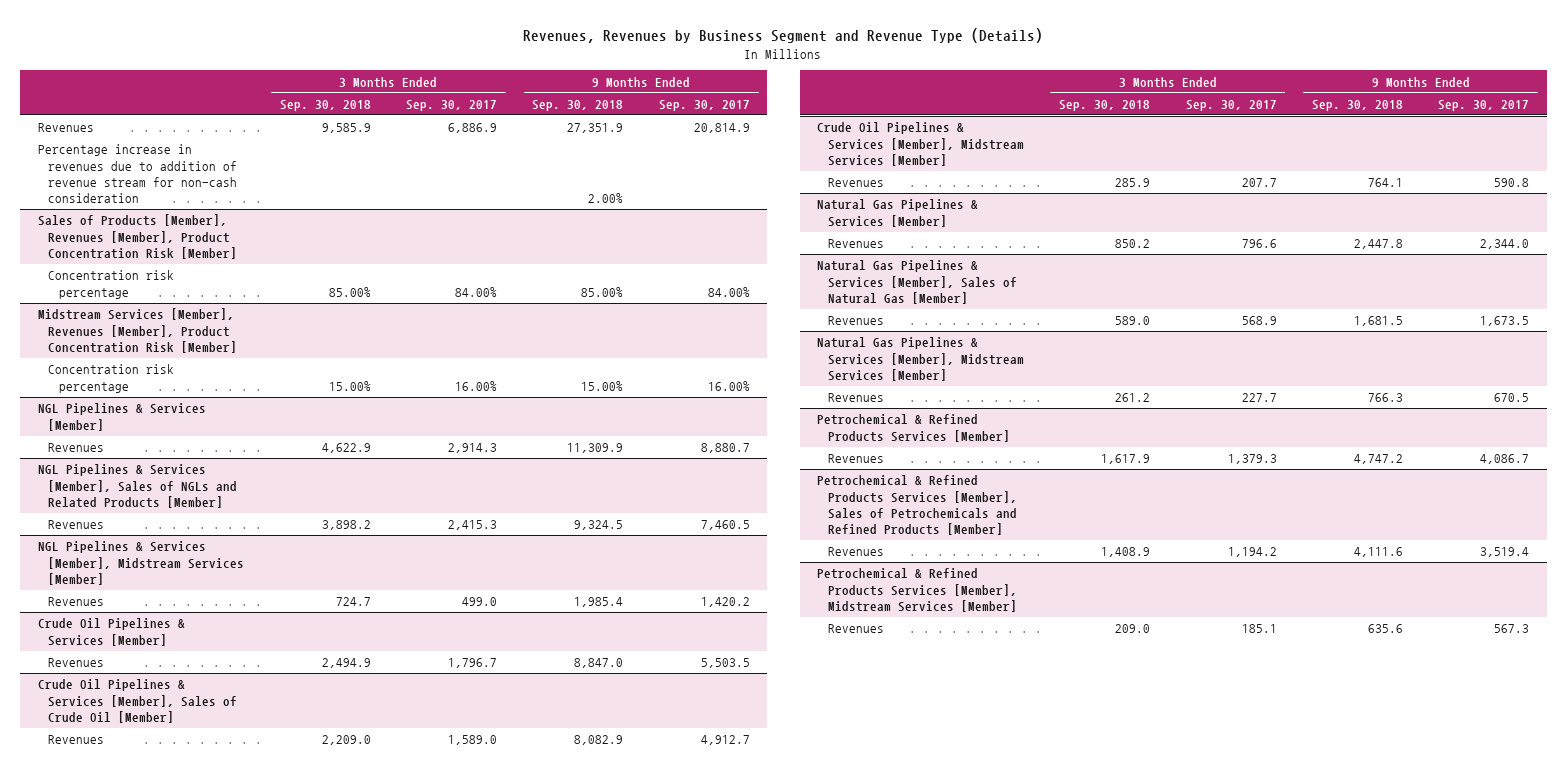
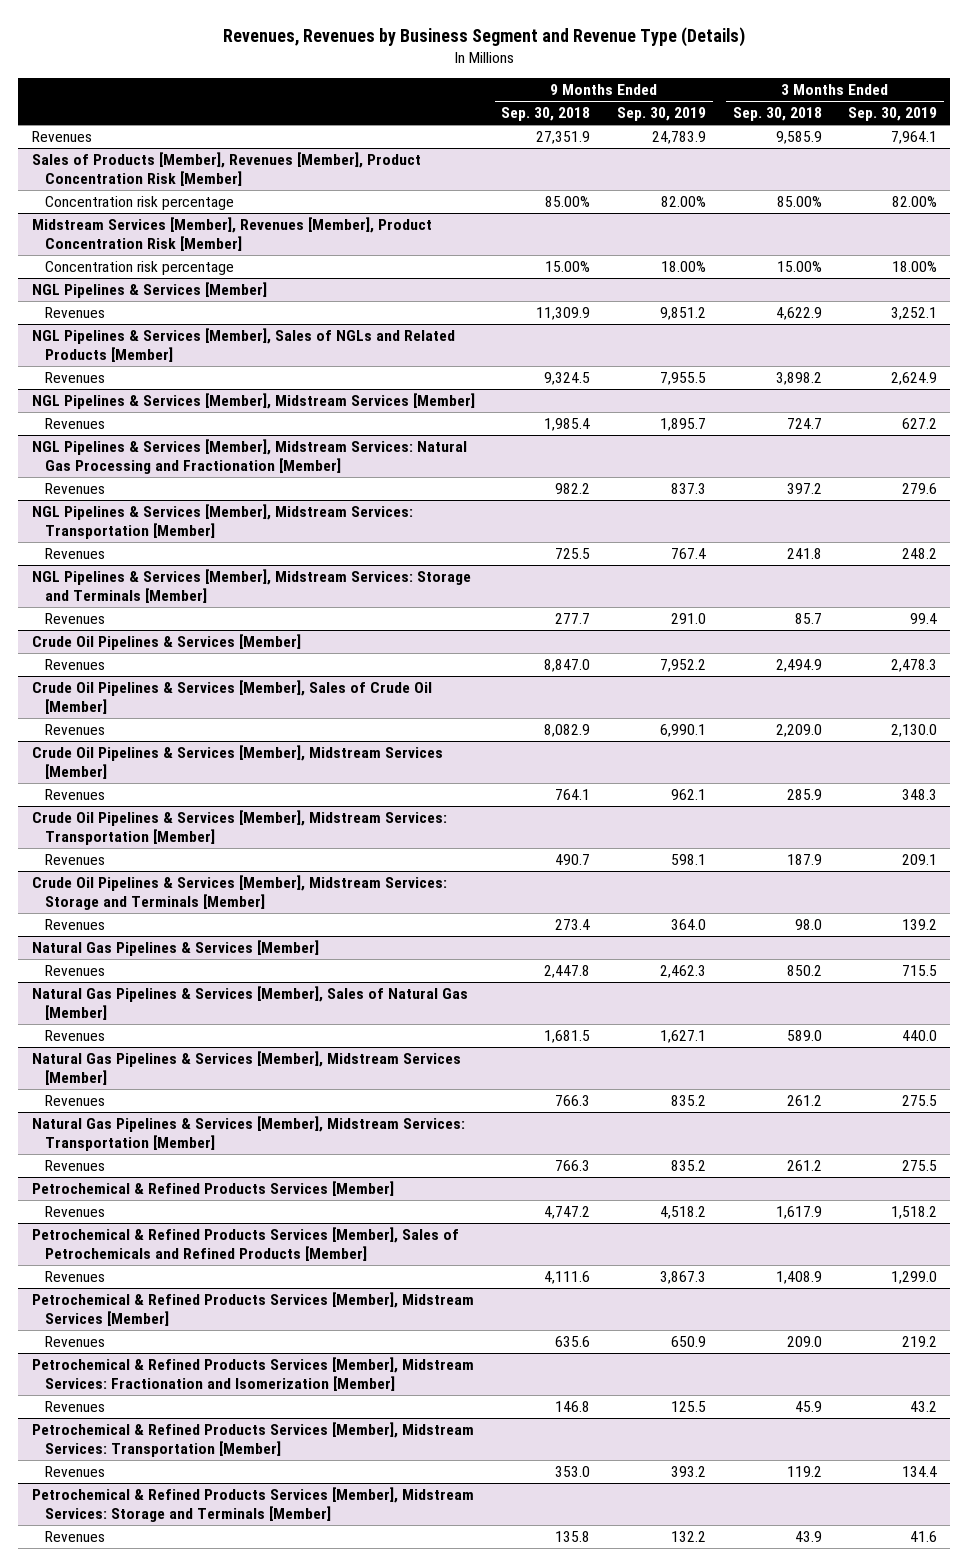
[406,99,498,111] Sep. 30, 2017 -> none
[658,99,750,111] Sep. 30, 2017 -> none
none -> [616,107,706,122] Sep. 30, 2019
none -> [848,107,938,122] Sep. 30, 2019
[37,144,238,204] Percentage increase in revenues due to addition of revenue stream for non-cash consideration -> none
none -> [31,438,467,474] NGL Pipelines & Services [Member], Midstream Services: Natural Gas Processing and Fractionation [Member]
none -> [44,482,105,494] Revenues
none -> [31,503,413,539] NGL Pipelines & Services [Member], Midstream Services: Transportation [Member]
none -> [44,547,105,559] Revenues
none -> [31,568,471,603] NGL Pipelines & Services [Member], Midstream Services: Storage and Terminals [Member]
none -> [44,612,105,624] Revenues
none -> [31,809,447,845] Crude Oil Pipelines & Services [Member], Midstream Services: Transportation [Member]
none -> [44,853,105,865] Revenues
none -> [31,874,447,910] Crude Oil Pipelines & Services [Member], Midstream Services: Storage and Terminals [Member]
none -> [44,918,105,930] Revenues
none -> [31,1115,465,1151] Natural Gas Pipelines & Services [Member], Midstream Services: Transportation [Member]
none -> [44,1159,105,1171] Revenues
none -> [31,1356,474,1391] Petrochemical & Refined Products Services [Member], Midstream Services: Fractionation and Isomerization [Member]
none -> [44,1400,105,1412] Revenues
none -> [31,1421,474,1457] Petrochemical & Refined Products Services [Member], Midstream Services: Transportation [Member]
none -> [44,1465,105,1477] Revenues
none -> [31,1486,474,1522] Petrochemical & Refined Products Services [Member], Midstream Services: Storage and Terminals [Member]
none -> [44,1530,105,1542] Revenues

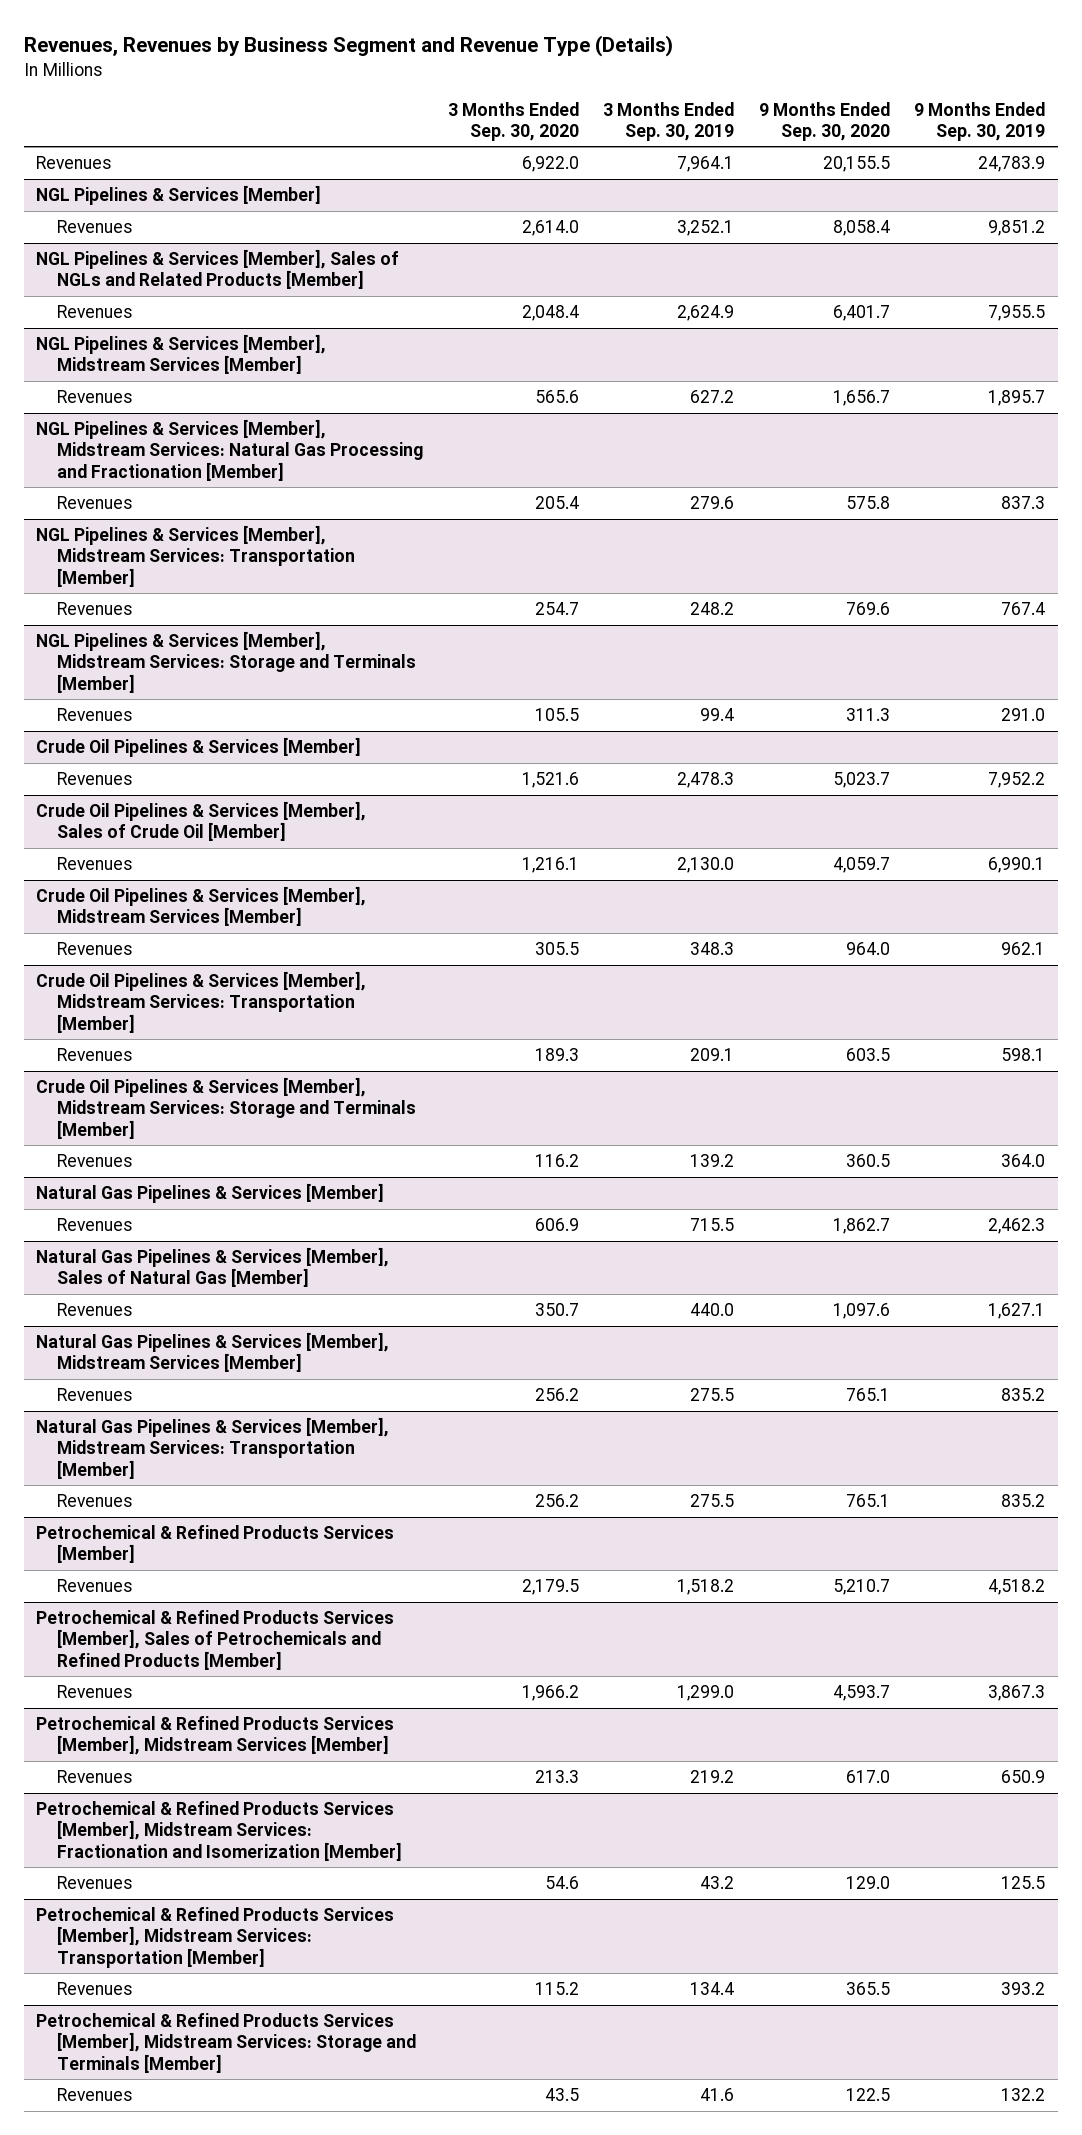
[501,107,591,122] Sep. 30, 2018 -> none
[732,107,822,122] Sep. 30, 2018 -> none
none -> [447,101,579,141] 3 Months Ended Sep. 30, 2020
none -> [758,101,890,141] 9 Months Ended Sep. 30, 2020
[31,151,421,186] Sales of Products [Member], Revenues [Member], Product Concentration Risk [Member] -> none
[44,195,234,210] Concentration risk percentage -> none
[31,216,432,251] Midstream Services [Member], Revenues [Member], Product Concentration Risk [Member] -> none
[44,260,234,275] Concentration risk percentage -> none

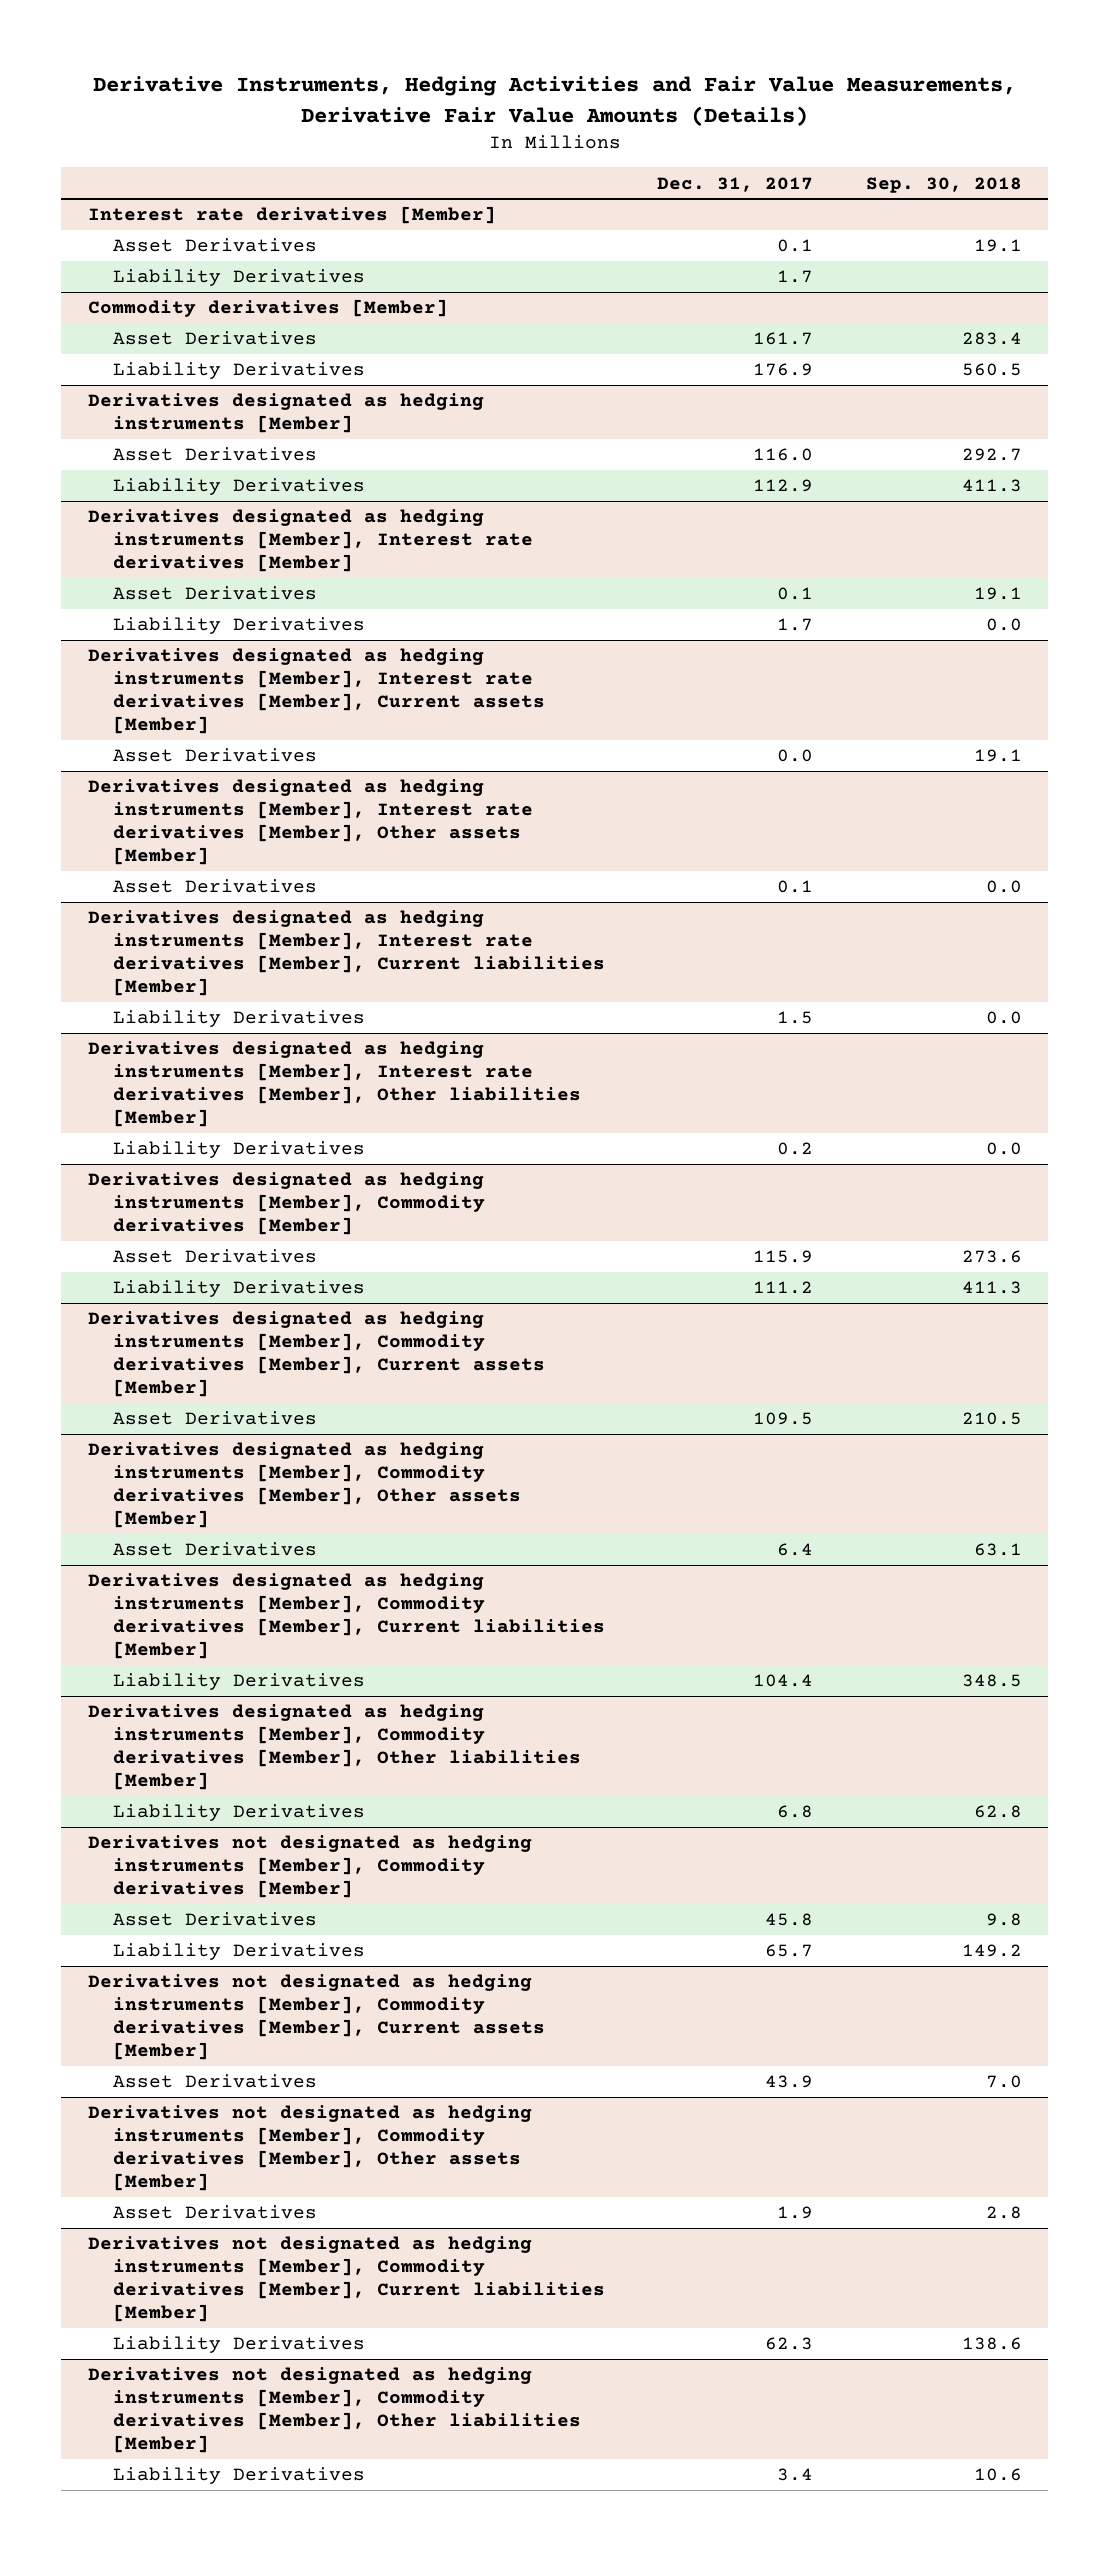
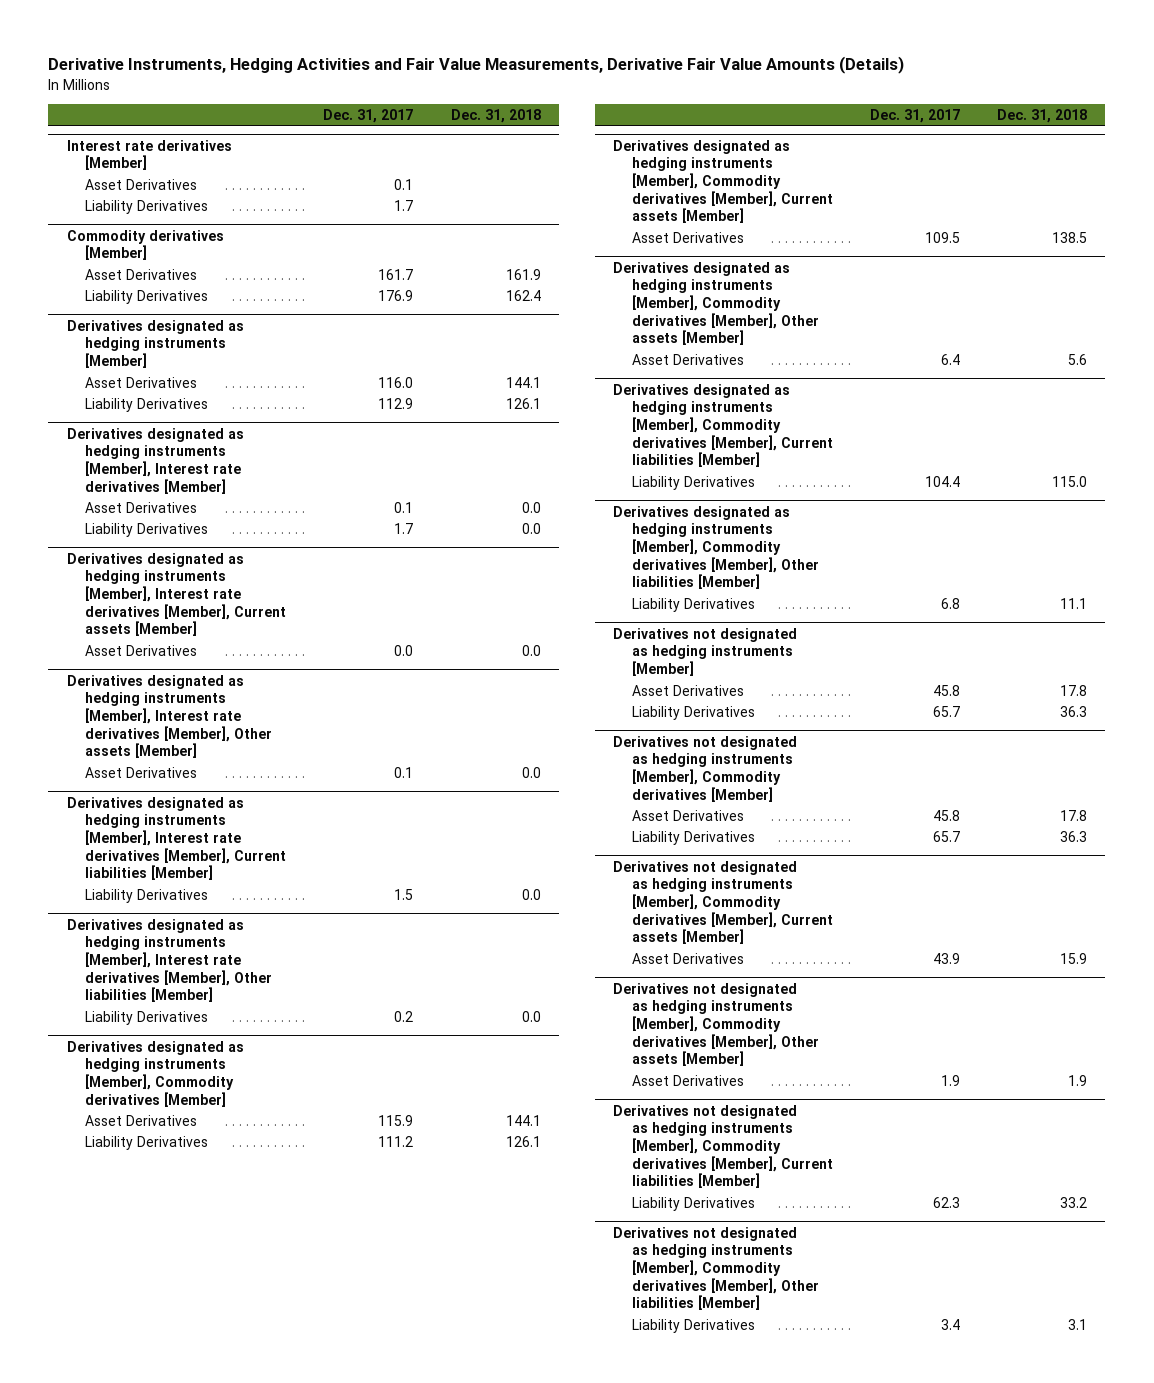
[865,176,1022,193] Sep. 30, 2018 -> none
none -> [450,108,541,123] Dec. 31, 2018
none -> [613,627,798,676] Derivatives not designated as hedging instruments [Member]
none -> [631,684,744,696] Asset Derivatives
none -> [631,705,755,720] Liability Derivatives

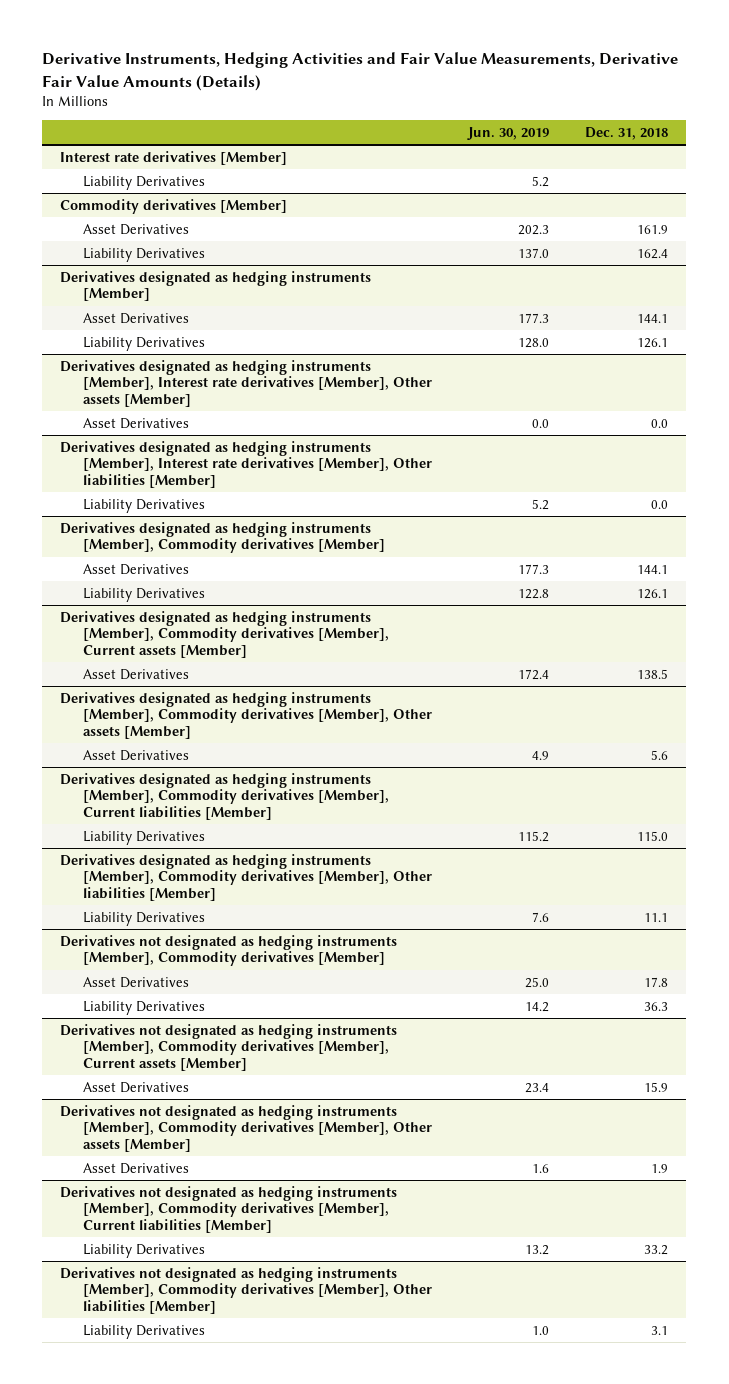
[323,108,414,123] Dec. 31, 2017 -> none
none -> [466,126,549,140] Jun. 30, 2019
[85,178,198,190] Asset Derivatives -> none
[66,427,244,494] Derivatives designated as hedging instruments [Member], Interest rate derivatives [Member] -> none
[85,501,198,513] Asset Derivatives -> none
[85,522,209,537] Liability Derivatives -> none
[66,552,287,637] Derivatives designated as hedging instruments [Member], Interest rate derivatives [Member], Current assets [Member] -> none
[85,644,198,656] Asset Derivatives -> none
[66,796,287,881] Derivatives designated as hedging instruments [Member], Interest rate derivatives [Member], Current liabilities [Member] -> none
[85,888,209,903] Liability Derivatives -> none
[613,627,798,676] Derivatives not designated as hedging instruments [Member] -> none
[631,684,744,696] Asset Derivatives -> none
[631,705,755,720] Liability Derivatives -> none

